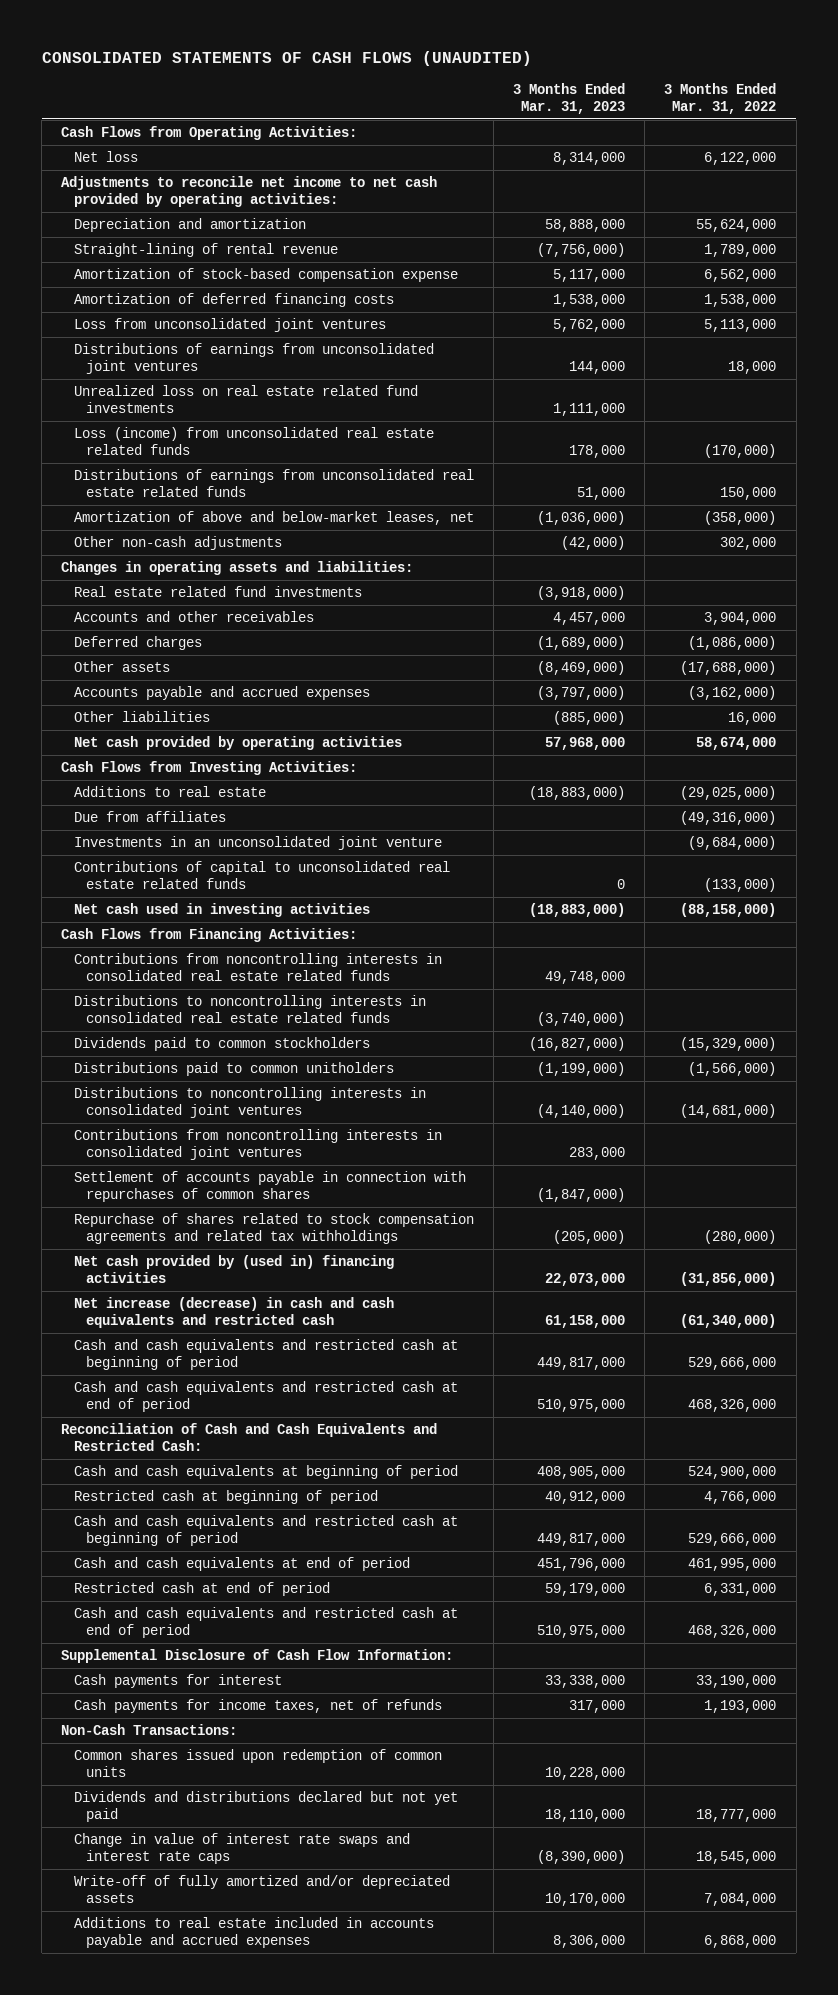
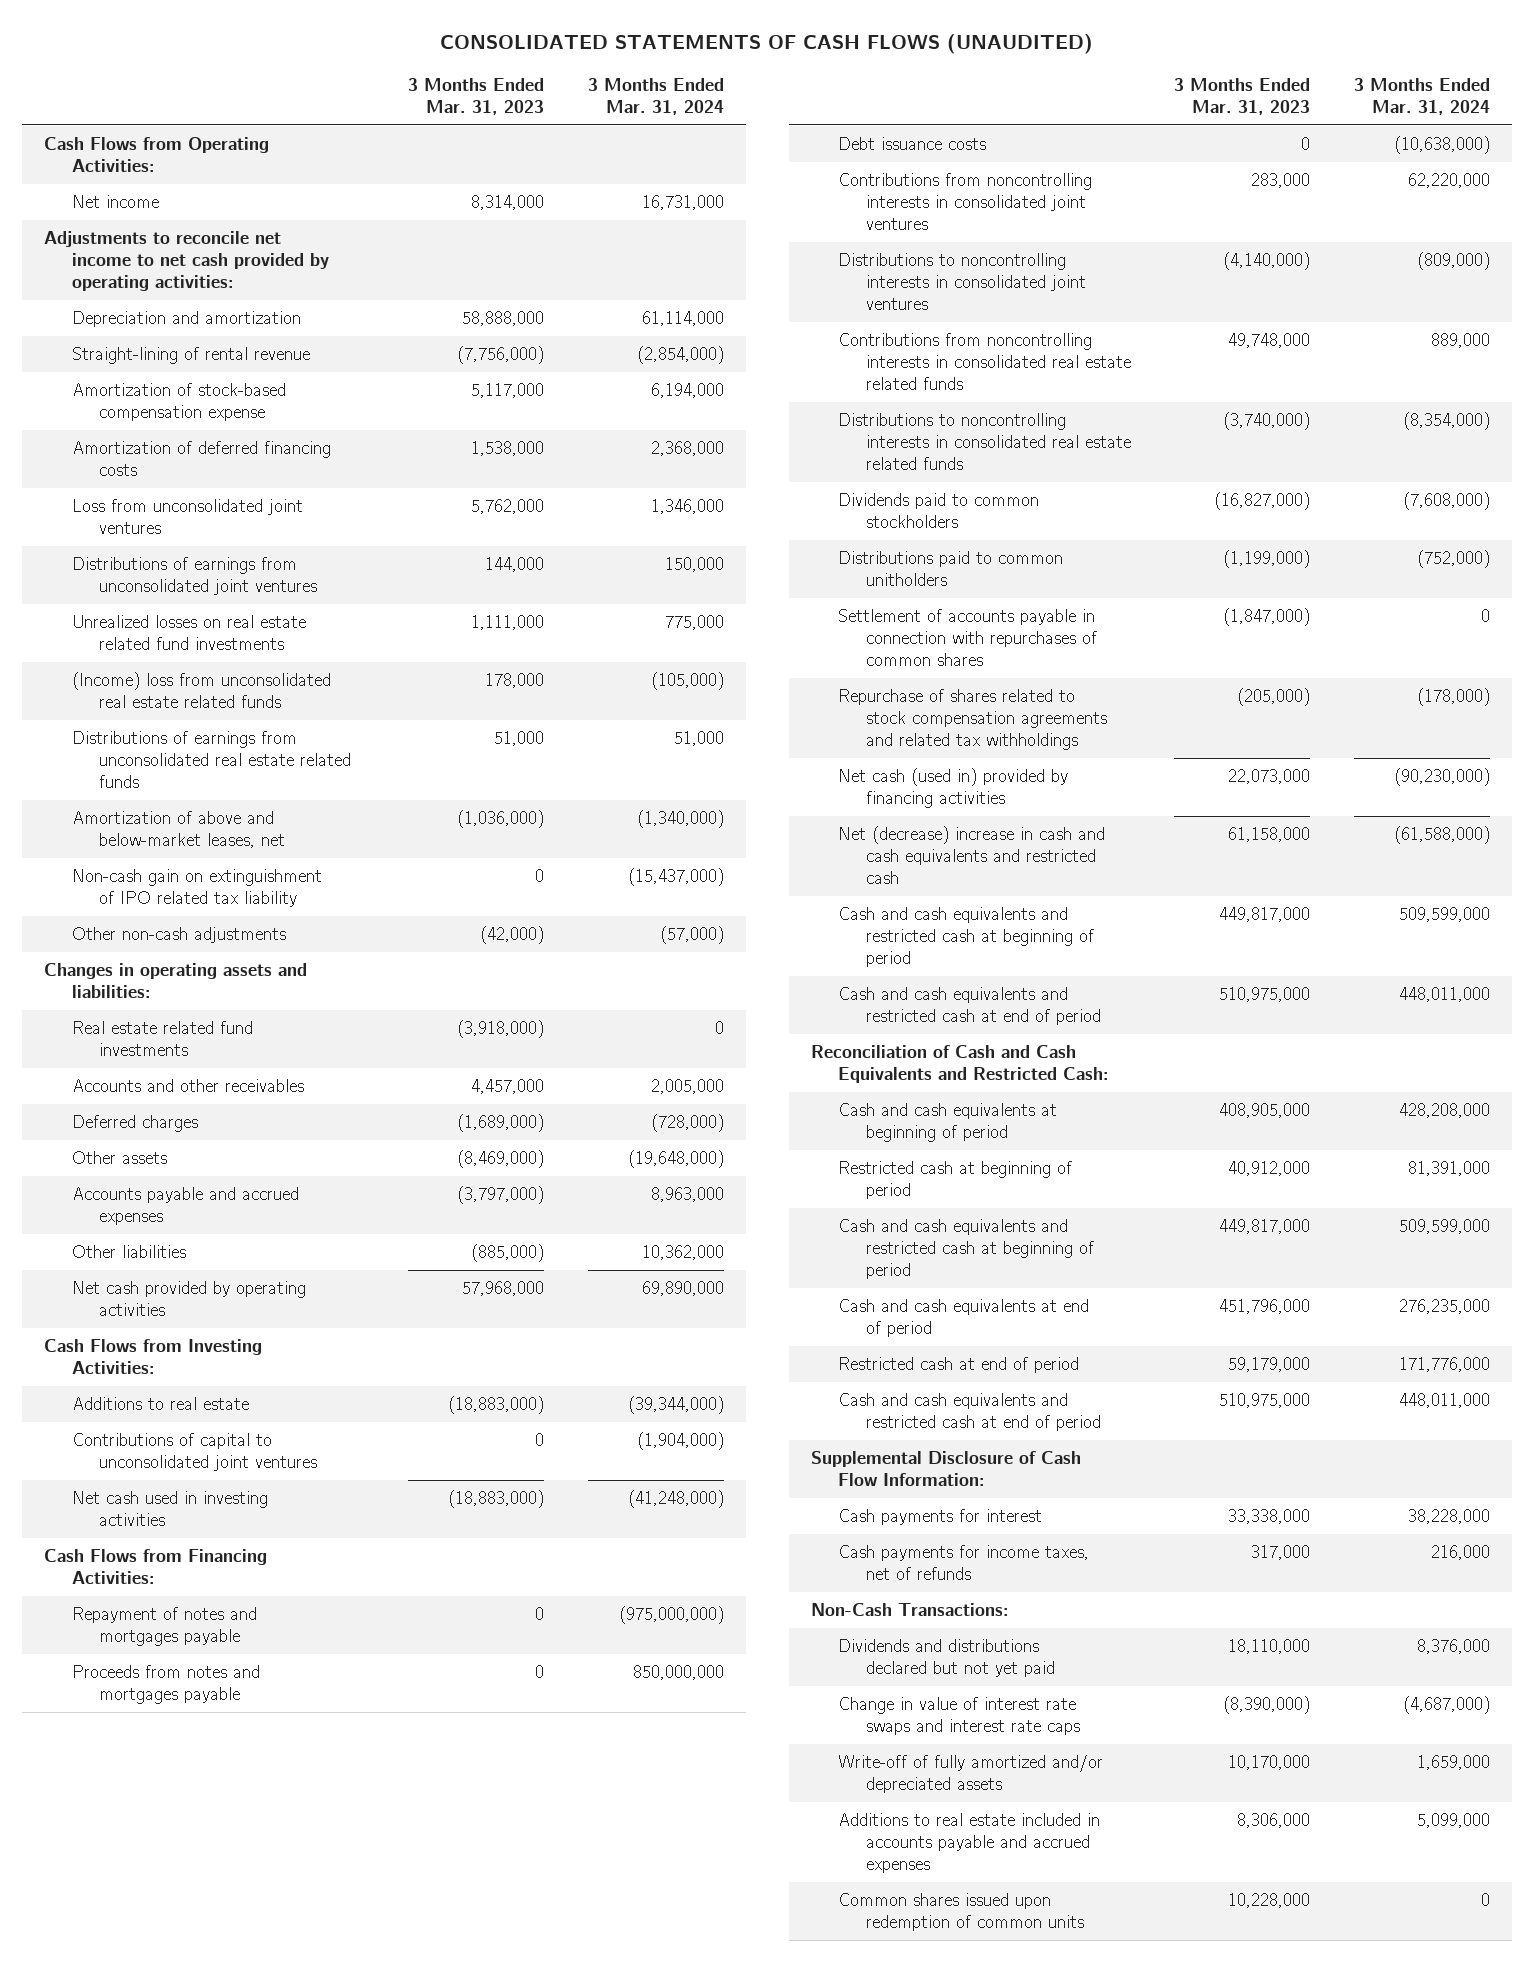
[664,83,777,114] 3 Months Ended Mar. 31, 2022 -> none
none -> [587,77,724,115] 3 Months Ended Mar. 31, 2024
[73,151,138,163] Net loss -> [71,194,159,208] Net income
[73,385,418,413] Unrealized loss on real estate related fund investments -> [71,614,306,650] Unrealized losses on real estate related fund investments
[73,427,434,455] Loss (income) from unconsolidated real estate related funds -> [71,671,331,708] (Income) loss from unconsolidated real estate related funds
none -> [71,868,322,907] Non-cash gain on extinguishment of IPO related tax liability
[73,811,226,823] Due from affiliates -> none
[73,836,442,851] Investments in an unconsolidated joint venture -> none
[73,861,450,889] Contributions of capital to unconsolidated real estate related funds -> none
none -> [71,1432,317,1471] Contributions of capital to unconsolidated joint ventures
none -> [71,1606,257,1646] Repayment of notes and mortgages payable
none -> [71,1664,260,1704] Proceeds from notes and mortgages payable
none -> [838,136,987,150] Debt issuance costs
[73,1129,442,1160] Contributions from noncontrolling interests in consolidated joint ventures -> [838,172,1093,230] Contributions from noncontrolling interests in consolidated joint ventures
[73,1087,426,1118] Distributions to noncontrolling interests in consolidated joint ventures -> [838,252,1086,310] Distributions to noncontrolling interests in consolidated joint ventures
[73,1255,394,1283] Net cash provided by (used in) financing activities -> [838,767,1069,808] Net cash (used in) provided by financing activities
[73,1297,394,1328] Net increase (decrease) in cash and cash equivalents and restricted cash -> [838,825,1106,884] Net (decrease) increase in cash and cash equivalents and restricted cash
[73,1749,442,1777] Common shares issued upon redemption of common units -> [838,1892,1084,1931] Common shares issued upon redemption of common units

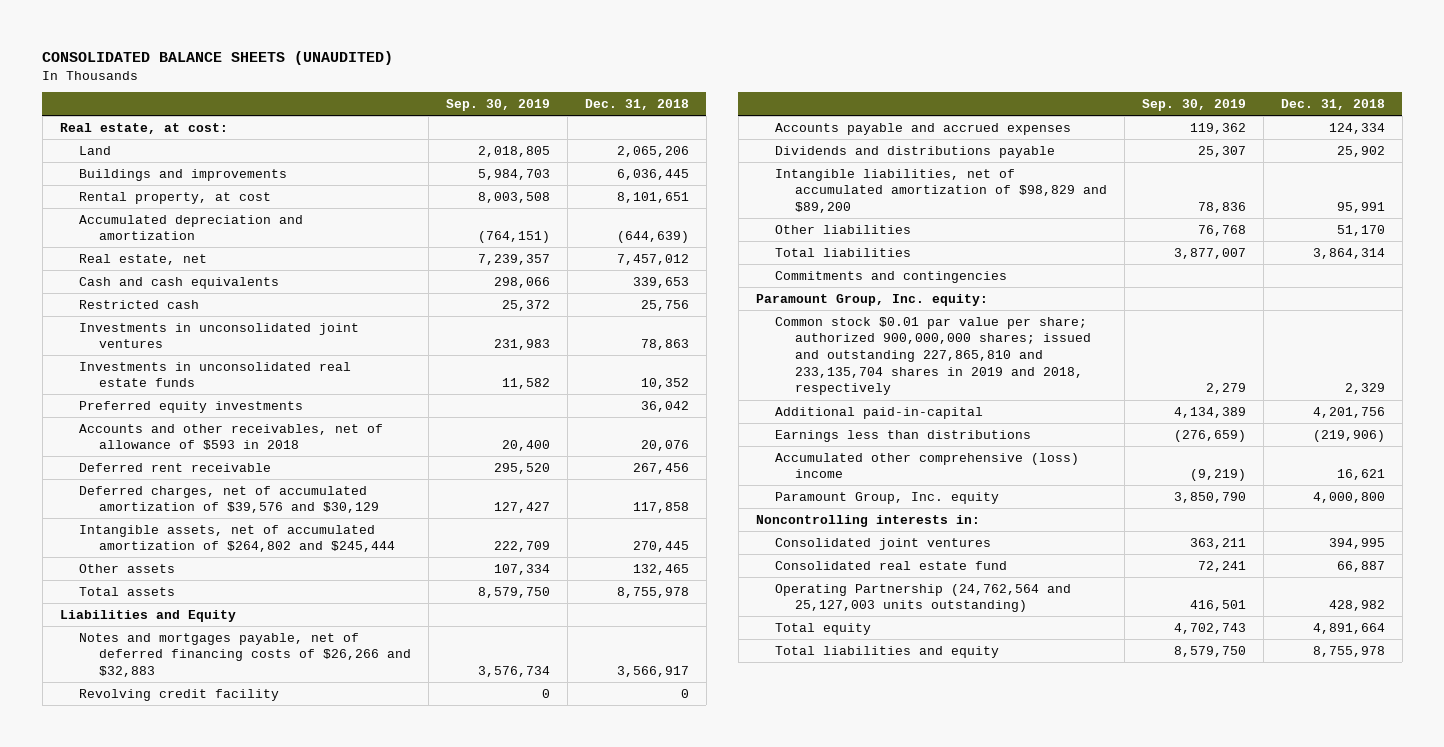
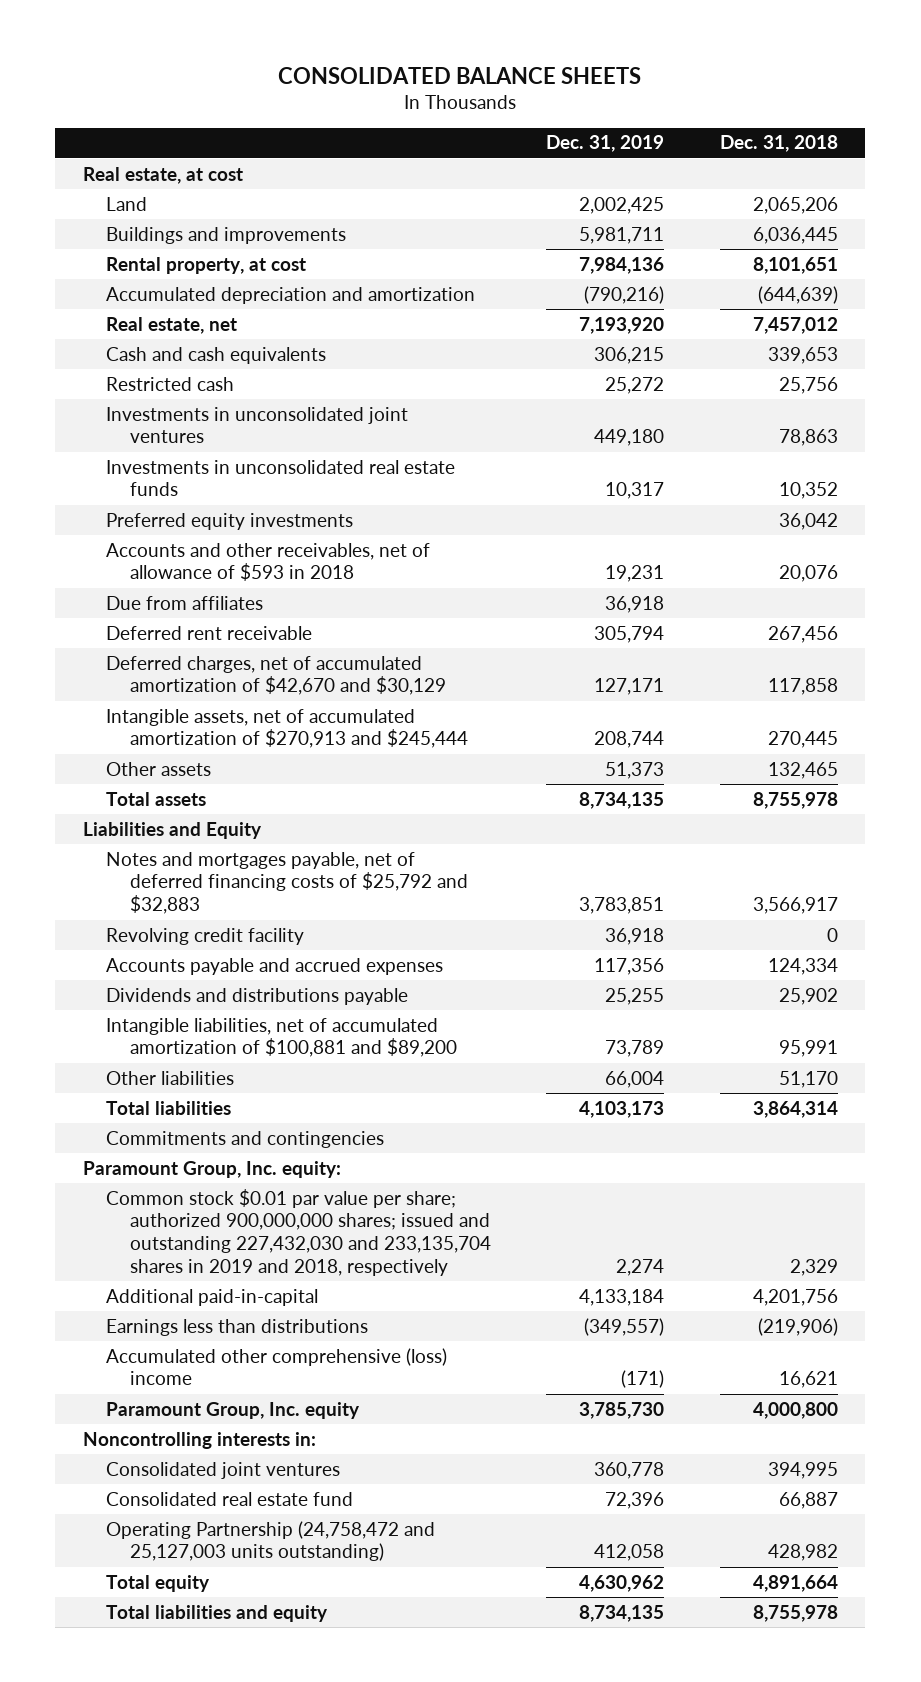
[42,51,394,66] CONSOLIDATED BALANCE SHEETS (UNAUDITED) -> [278,67,642,85] CONSOLIDATED BALANCE SHEETS
[445,99,550,112] Sep. 30, 2019 -> none
none -> [546,135,665,153] Dec. 31, 2019
[59,122,228,134] Real estate, at cost: -> [83,166,244,184] Real estate, at cost
none -> [106,595,264,610] Due from affiliates
[79,485,379,514] Deferred charges, net of accumulated amortization of $39,576 and $30,129 -> [106,655,446,696] Deferred charges, net of accumulated amortization of $42,670 and $30,129
[79,524,395,553] Intangible assets, net of accumulated amortization of $264,802 and $245,444 -> [106,708,468,749] Intangible assets, net of accumulated amortization of $270,913 and $245,444
[79,632,411,678] Notes and mortgages payable, net of deferred financing costs of $26,266 and $32,883 -> [106,851,468,915] Notes and mortgages payable, net of deferred financing costs of $25,792 and $32,883
[775,168,1107,214] Intangible liabilities, net of accumulated amortization of $98,829 and $89,200 -> [106,1017,457,1058] Intangible liabilities, net of accumulated amortization of $100,881 and $89,200
[775,316,1091,396] Common stock $0.01 par value per share; authorized 900,000,000 shares; issued and outstanding 227,865,810 and 233,135,704 shares in 2019 and 2018, respectively -> [106,1188,491,1277] Common stock $0.01 par value per share; authorized 900,000,000 shares; issued and outstanding 227,432,030 and 233,135,704 shares in 2019 and 2018, respectively
[775,583,1072,613] Operating Partnership (24,762,564 and 25,127,003 units outstanding) -> [106,1520,436,1562] Operating Partnership (24,758,472 and 25,127,003 units outstanding)

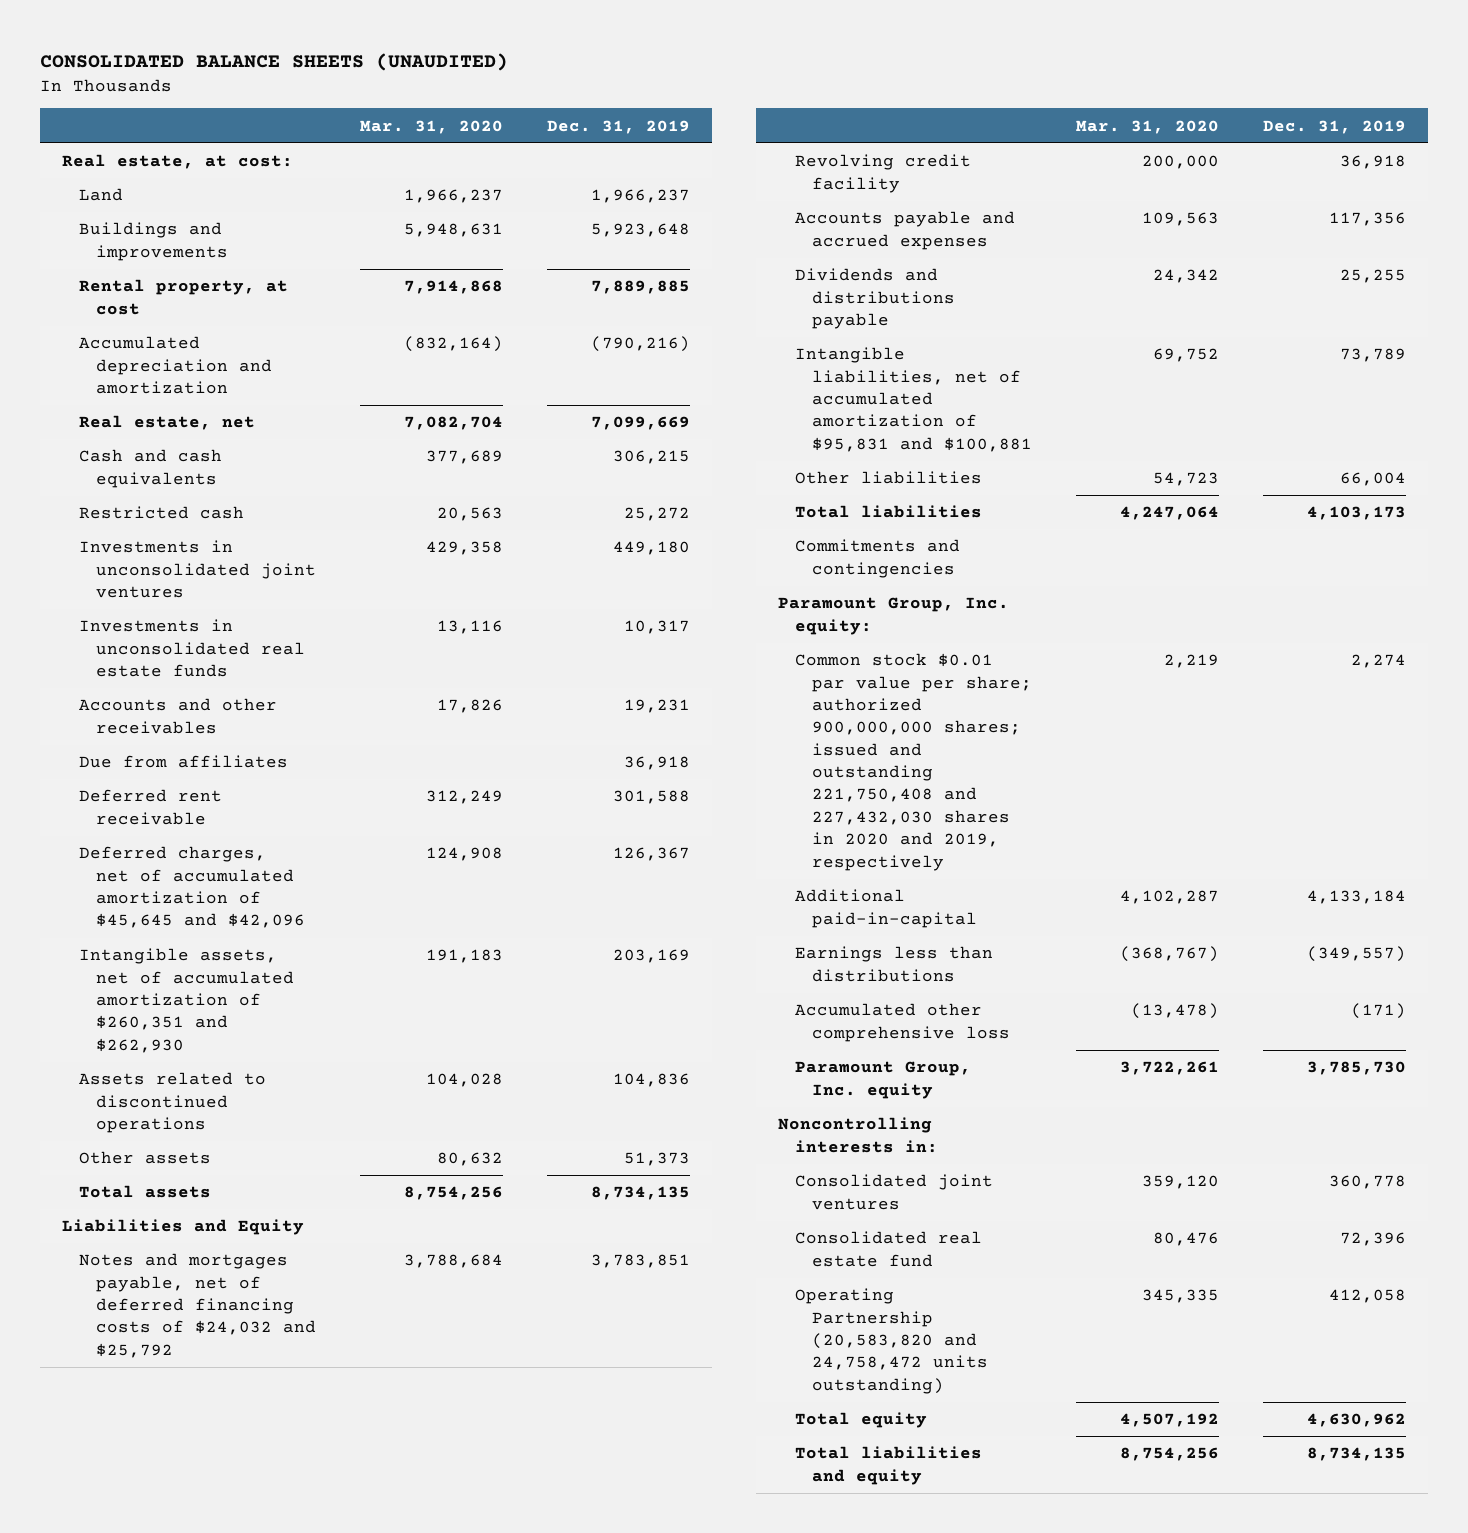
[278,67,642,85] CONSOLIDATED BALANCE SHEETS -> [39,53,508,72] CONSOLIDATED BALANCE SHEETS (UNAUDITED)
[719,135,838,153] Dec. 31, 2018 -> none
none -> [359,119,503,134] Mar. 31, 2020
[83,166,244,184] Real estate, at cost -> [61,154,293,170] Real estate, at cost:
[579,196,665,214] 2,002,425 -> [590,189,690,204] 1,966,237
[579,226,665,244] 5,981,711 -> [590,223,690,238] 5,923,648
[579,256,665,274] 7,984,136 -> [590,280,690,295] 7,889,885
[579,316,665,334] 7,193,920 -> [590,416,690,431] 7,099,669
[106,512,354,530] Preferred equity investments -> none
[106,542,431,582] Accounts and other receivables, net of allowance of $593 in 2018 -> [78,698,277,734] Accounts and other receivables
[594,625,665,643] 305,794 -> [612,790,690,805] 301,588
[106,655,446,696] Deferred charges, net of accumulated amortization of $42,670 and $30,129 -> [78,846,305,929] Deferred charges, net of accumulated amortization of $45,645 and $42,096
[594,678,665,696] 127,171 -> [612,847,690,862] 126,367
[106,708,468,749] Intangible assets, net of accumulated amortization of $270,913 and $245,444 -> [78,948,294,1053] Intangible assets, net of accumulated amortization of $260,351 and $262,930
[594,731,665,749] 208,744 -> [612,949,690,964] 203,169
none -> [78,1072,266,1134] Assets related to discontinued operations
[106,851,468,915] Notes and mortgages payable, net of deferred financing costs of $25,792 and $32,883 -> [78,1253,316,1358] Notes and mortgages payable, net of deferred financing costs of $24,032 and $25,792
[106,1017,457,1058] Intangible liabilities, net of accumulated amortization of $100,881 and $89,200 -> [794,347,1032,452] Intangible liabilities, net of accumulated amortization of $95,831 and $100,881
[106,1188,491,1277] Common stock $0.01 par value per share; authorized 900,000,000 shares; issued and outstanding 227,432,030 and 233,135,704 shares in 2019 and 2018, respectively -> [794,653,1032,871] Common stock $0.01 par value per share; authorized 900,000,000 shares; issued and outstanding 221,750,408 and 227,432,030 shares in 2020 and 2019, respectively
[106,1347,448,1386] Accumulated other comprehensive (loss) income -> [794,1003,1010,1042] Accumulated other comprehensive loss
[106,1520,436,1562] Operating Partnership (24,758,472 and 25,127,003 units outstanding) -> [794,1288,988,1394] Operating Partnership (20,583,820 and 24,758,472 units outstanding)

